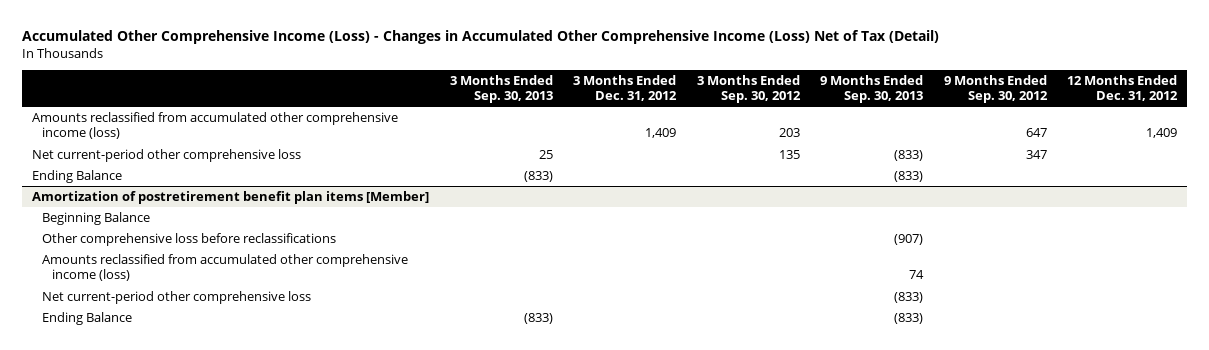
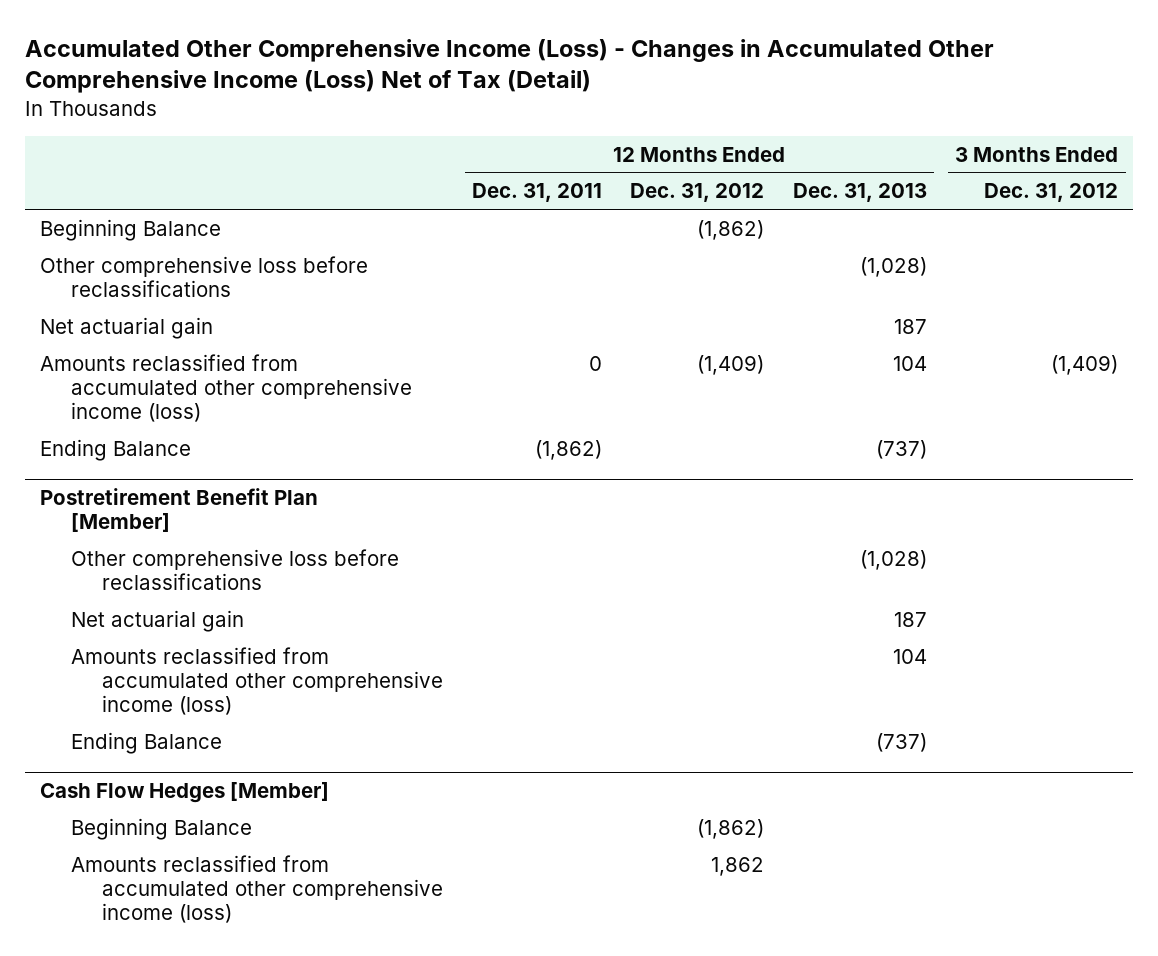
[449,74,553,104] 3 Months Ended Sep. 30, 2013 -> none
[696,74,801,104] 3 Months Ended Sep. 30, 2012 -> none
[820,74,924,104] 9 Months Ended Sep. 30, 2013 -> none
[943,74,1048,104] 9 Months Ended Sep. 30, 2012 -> none
none -> [471,183,602,203] Dec. 31, 2011
none -> [792,183,927,203] Dec. 31, 2013
[32,148,302,162] Net current-period other comprehensive loss -> none
none -> [39,218,221,241] Beginning Balance
none -> [39,255,368,297] Other comprehensive loss before reclassifications
none -> [39,316,213,339] Net actuarial gain
[645,128,677,139] 1,409 -> [1051,354,1119,375] (1,409)
[1146,128,1178,139] 1,409 -> [697,354,765,375] (1,409)
[42,211,151,225] Beginning Balance -> none
[32,190,430,204] Amortization of postretirement benefit plan items [Member] -> [39,487,318,532] Postretirement Benefit Plan [Member]
none -> [70,609,244,632] Net actuarial gain
[42,290,312,304] Net current-period other comprehensive loss -> none
none -> [39,781,329,803] Cash Flow Hedges [Member]
none -> [70,817,252,840] Beginning Balance
none -> [70,854,444,923] Amounts reclassified from accumulated other comprehensive income (loss)

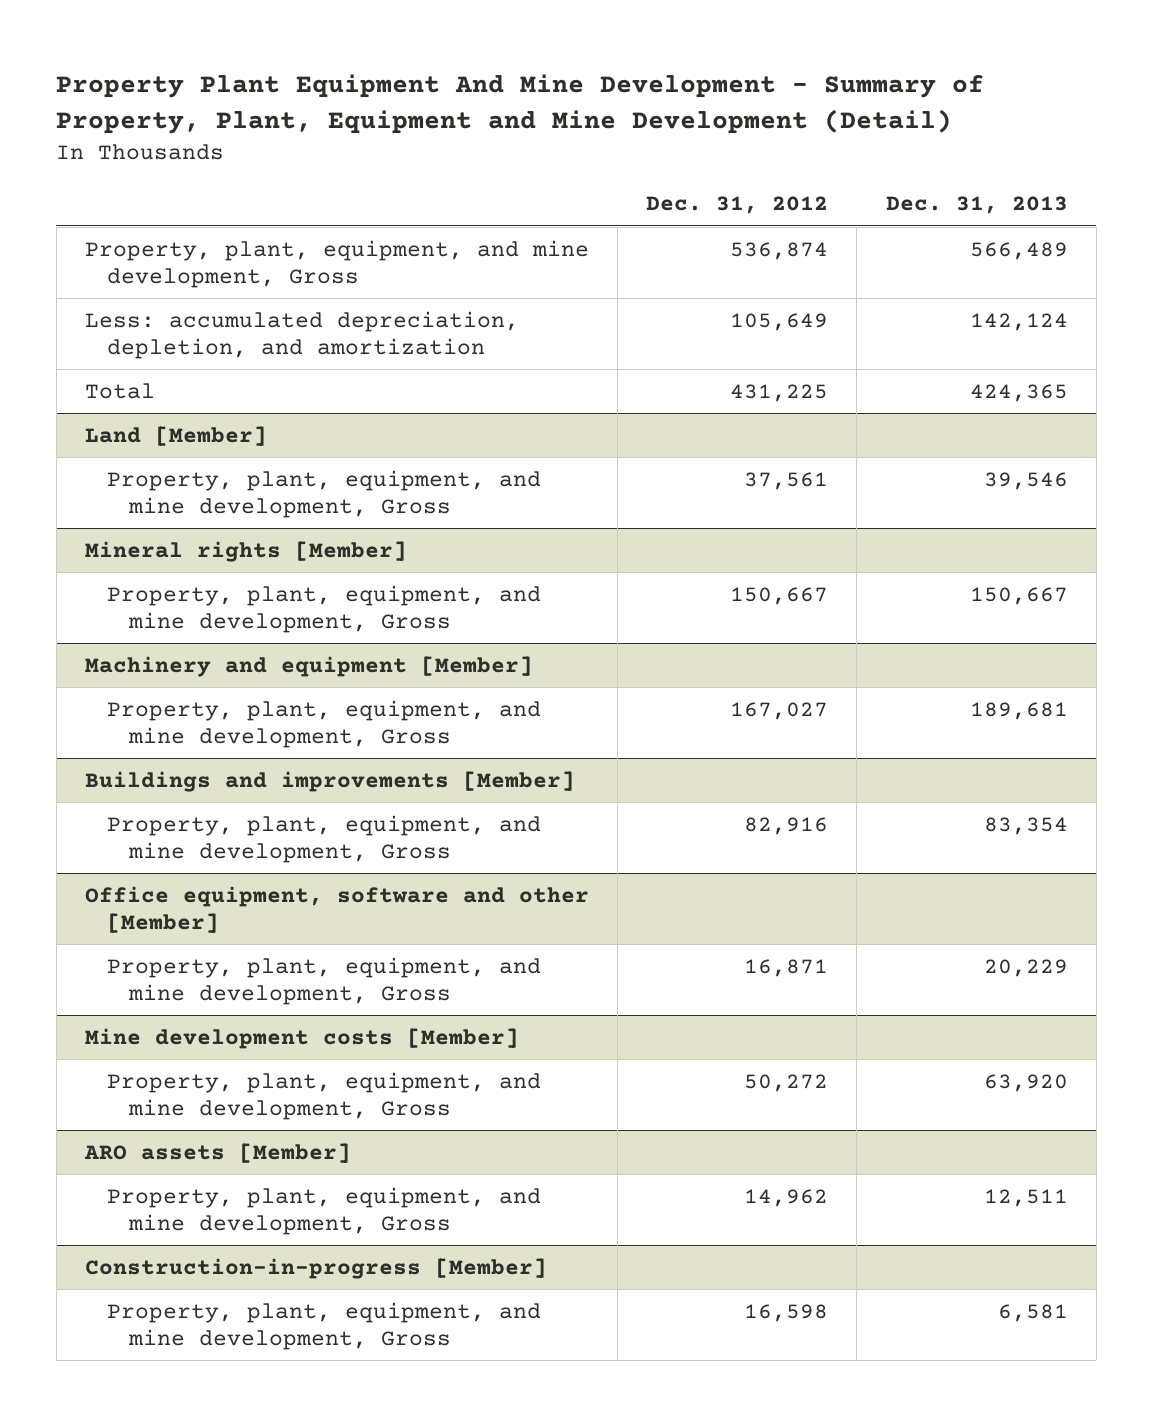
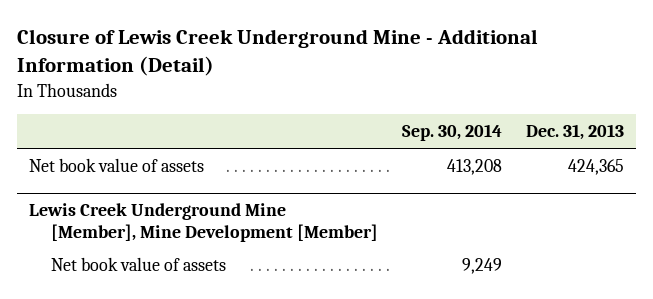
[56,73,985,134] Property Plant Equipment And Mine Development - Summary of Property, Plant, Equipment and Mine Development (Detail) -> [16,29,538,77] Closure of Lewis Creek Underground Mine - Additional Information (Detail)
[646,196,829,215] Dec. 31, 2012 -> none
none -> [402,124,503,142] Sep. 30, 2014
[84,239,589,288] Property, plant, equipment, and mine development, Gross -> none
[84,310,519,359] Less: accumulated depreciation, depletion, and amortization -> none
[84,425,267,446] Land [Member] -> none
[106,469,541,518] Property, plant, equipment, and mine development, Gross -> none
[84,540,407,562] Mineral rights [Member] -> none
[106,584,541,633] Property, plant, equipment, and mine development, Gross -> none
[84,655,533,677] Machinery and equipment [Member] -> none
[106,699,541,748] Property, plant, equipment, and mine development, Gross -> none
[84,770,575,792] Buildings and improvements [Member] -> none
[106,814,541,863] Property, plant, equipment, and mine development, Gross -> none
[84,885,589,933] Office equipment, software and other [Member] -> none
[106,956,541,1005] Property, plant, equipment, and mine development, Gross -> none
[84,1027,519,1049] Mine development costs [Member] -> none
[106,1071,541,1120] Property, plant, equipment, and mine development, Gross -> none
[83,1142,351,1163] ARO assets [Member] -> none
[106,1186,541,1235] Property, plant, equipment, and mine development, Gross -> none
[84,1257,547,1279] Construction-in-progress [Member] -> none
[106,1301,541,1350] Property, plant, equipment, and mine development, Gross -> none
[84,382,155,399] Total -> [28,157,204,172] Net book value of assets
none -> [28,203,378,242] Lewis Creek Underground Mine [Member], Mine Development [Member]
none -> [50,256,226,271] Net book value of assets

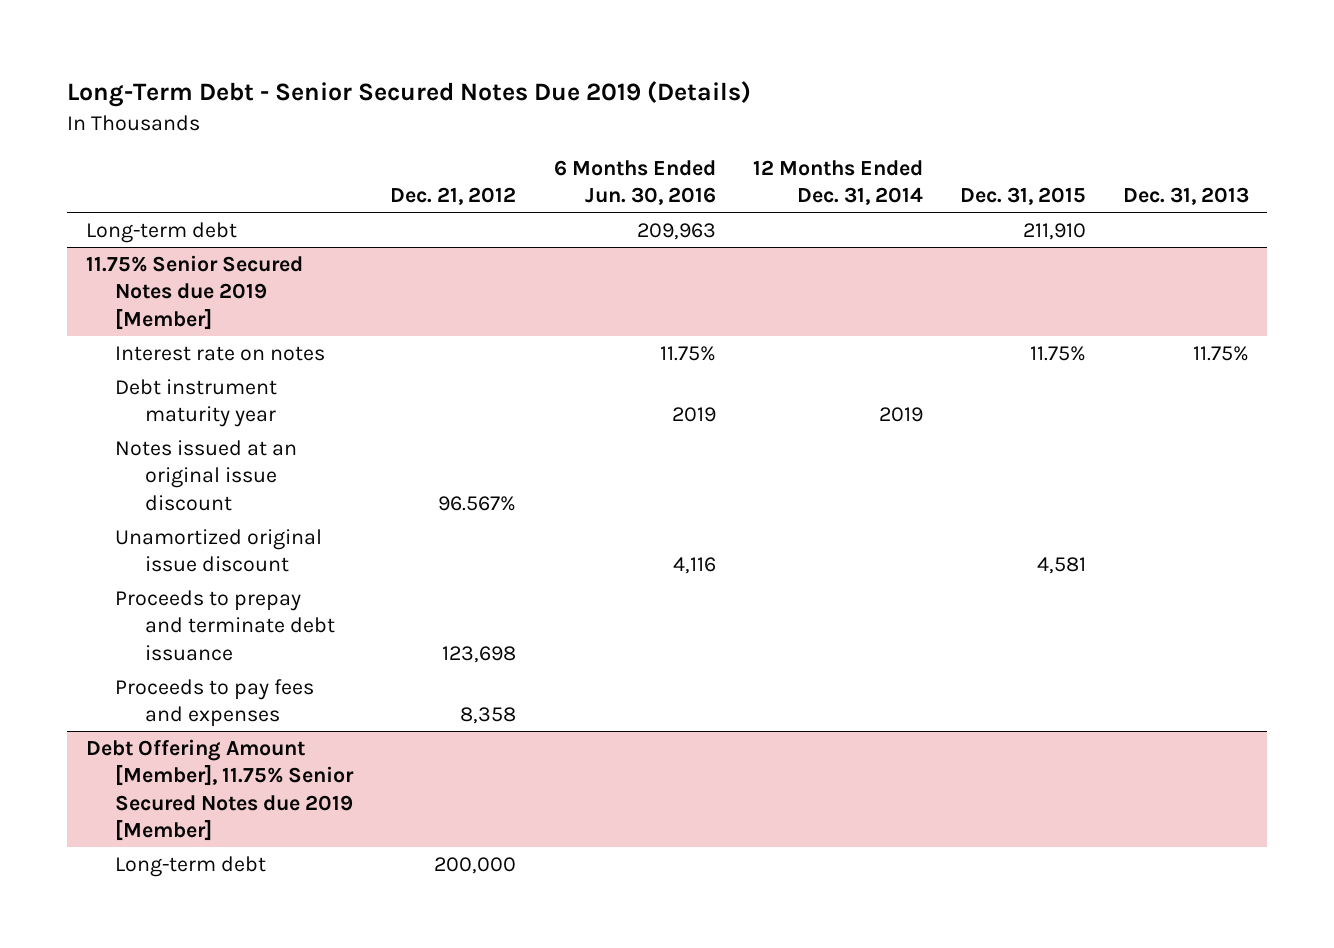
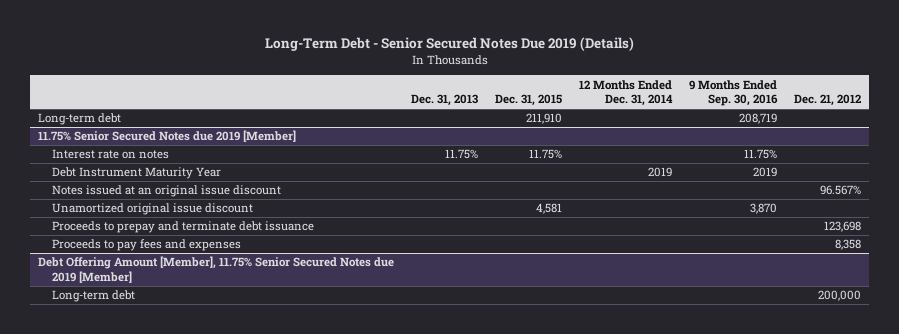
[553,159,716,206] 6 Months Ended Jun. 30, 2016 -> none
none -> [688,79,778,107] 9 Months Ended Sep. 30, 2016
[115,378,278,428] Debt instrument maturity year -> [51,167,221,180] Debt Instrument Maturity Year

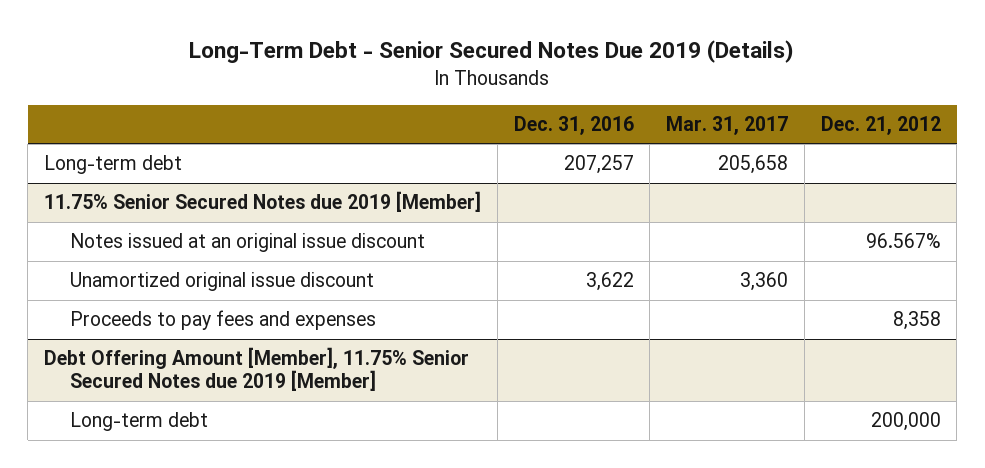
[411,94,479,107] Dec. 31, 2013 -> none
[495,94,563,107] Dec. 31, 2015 -> none
[579,79,674,107] 12 Months Ended Dec. 31, 2014 -> none
[688,79,778,107] 9 Months Ended Sep. 30, 2016 -> none
none -> [513,115,634,135] Dec. 31, 2016
none -> [666,115,789,135] Mar. 31, 2017
[51,149,169,160] Interest rate on notes -> none
[51,167,221,180] Debt Instrument Maturity Year -> none
[51,221,314,234] Proceeds to prepay and terminate debt issuance -> none

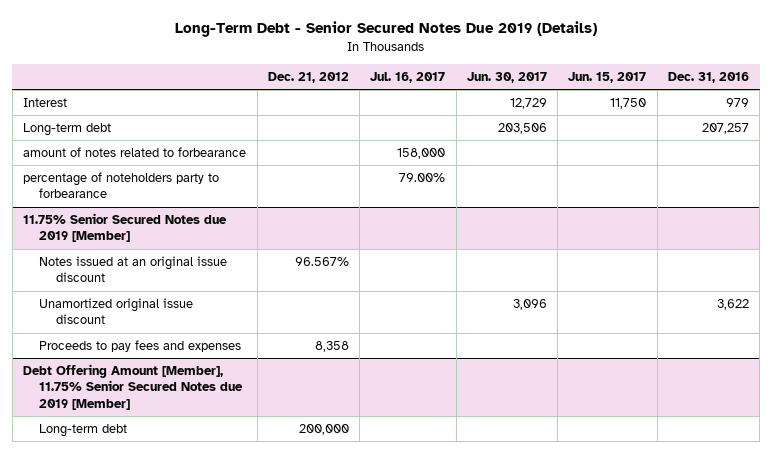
[666,115,789,135] Mar. 31, 2017 -> none
none -> [370,71,446,83] Jul. 16, 2017
none -> [466,71,547,83] Jun. 30, 2017
none -> [568,71,647,83] Jun. 15, 2017
none -> [23,98,68,108] Interest
none -> [23,147,247,158] amount of notes related to forbearance
none -> [23,172,220,199] percentage of noteholders party to forbearance

